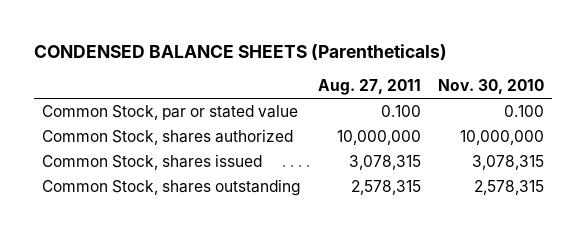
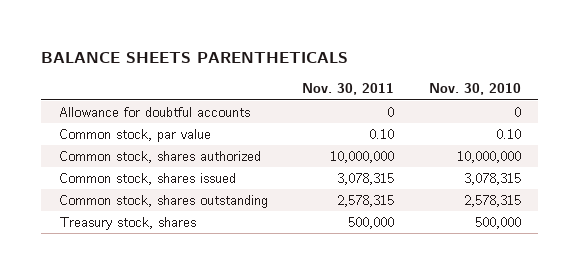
[34,43,448,60] CONDENSED BALANCE SHEETS (Parentheticals) -> [41,52,349,64] BALANCE SHEETS PARENTHETICALS
[318,79,422,96] Aug. 27, 2011 -> none
none -> [302,83,395,96] Nov. 30, 2011
none -> [58,107,250,118] Allowance for doubtful accounts
[42,105,299,121] Common Stock, par or stated value -> [58,129,211,143] Common stock, par value
[504,105,545,118] 0.100 -> [495,129,521,140] 0.10
[42,129,294,146] Common Stock, shares authorized -> [58,151,261,164] Common stock, shares authorized
[42,154,263,171] Common Stock, shares issued -> [58,173,236,186] Common stock, shares issued
[42,179,302,197] Common Stock, shares outstanding -> [58,195,268,209] Common stock, shares outstanding
none -> [58,217,196,231] Treasury stock, shares

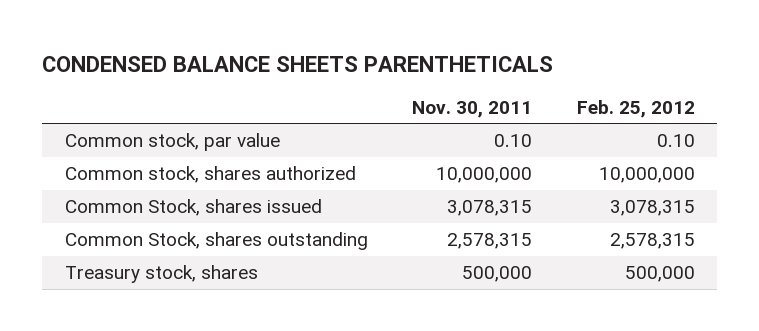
[41,52,349,64] BALANCE SHEETS PARENTHETICALS -> [42,55,554,72] CONDENSED BALANCE SHEETS PARENTHETICALS
[428,83,521,96] Nov. 30, 2010 -> none
none -> [576,99,695,118] Feb. 25, 2012
[58,107,250,118] Allowance for doubtful accounts -> none
[58,173,236,186] Common stock, shares issued -> [64,199,322,217] Common Stock, shares issued
[58,195,268,209] Common stock, shares outstanding -> [64,232,368,251] Common Stock, shares outstanding

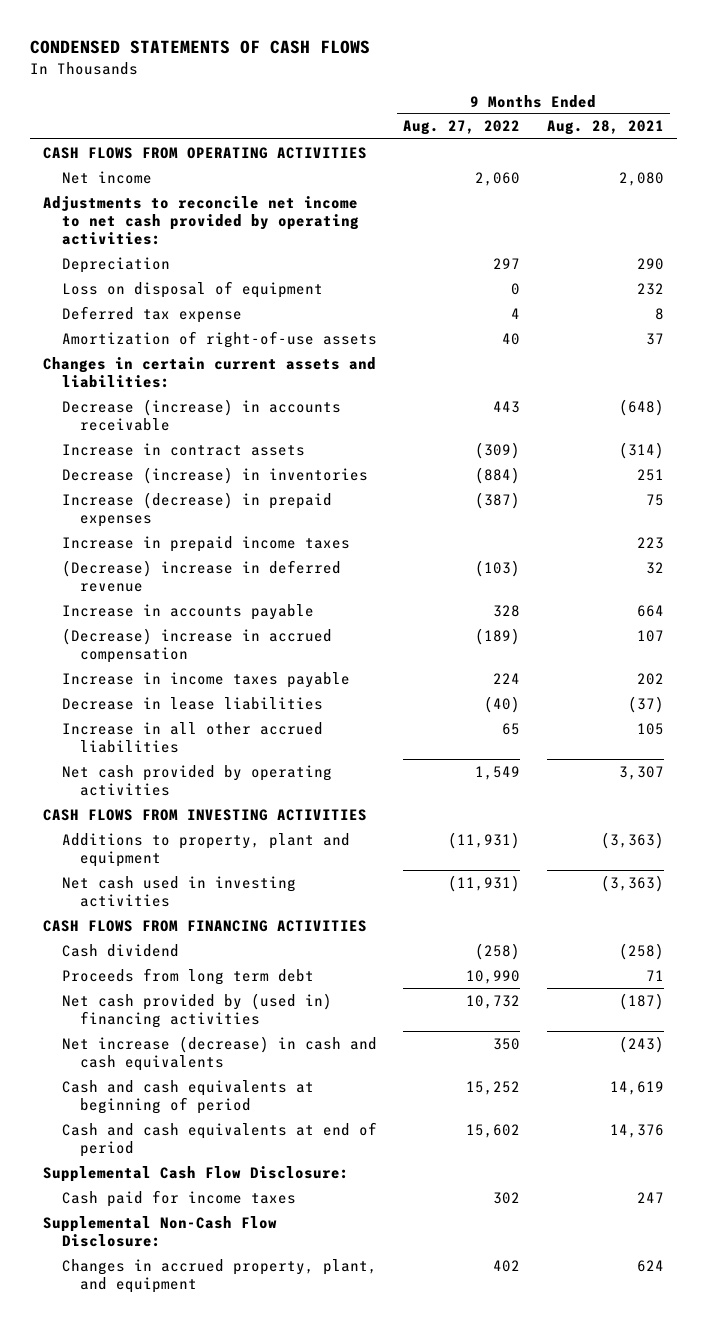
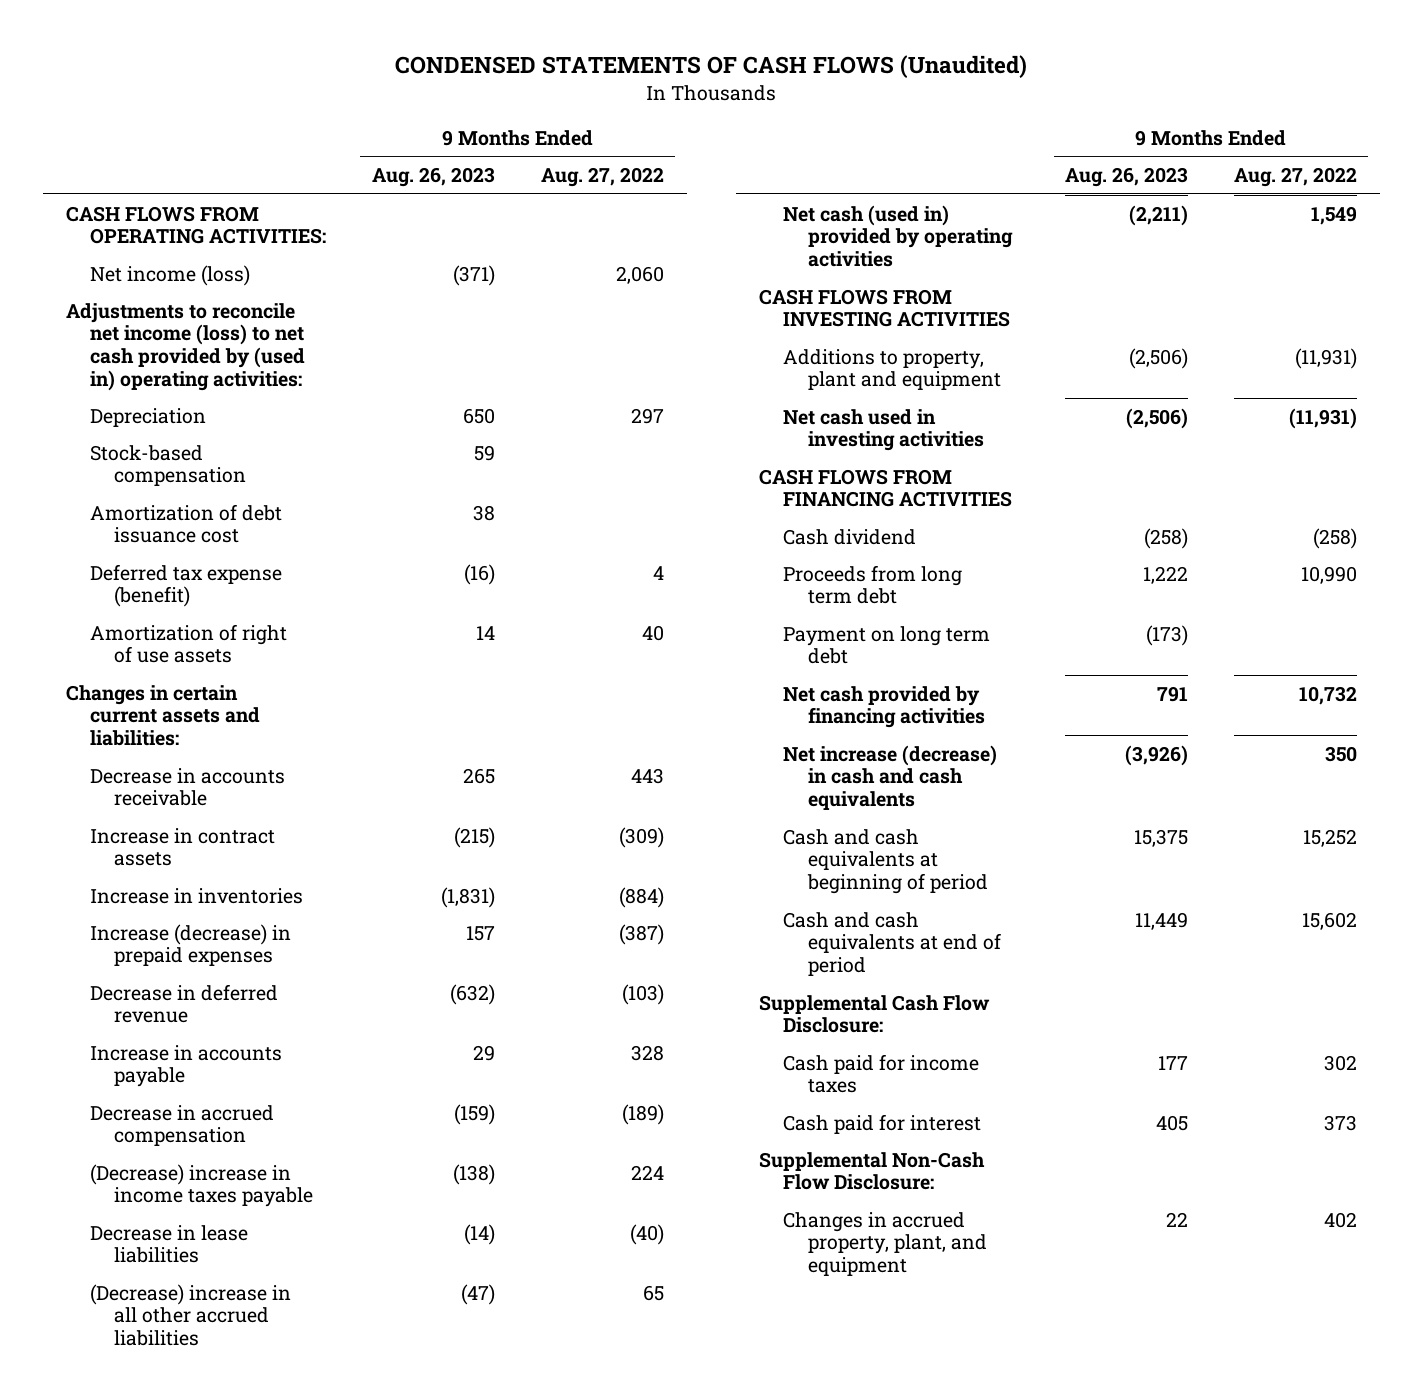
[29,40,370,55] CONDENSED STATEMENTS OF CASH FLOWS -> [395,55,1028,79] CONDENSED STATEMENTS OF CASH FLOWS (Unaudited)
[546,120,664,136] Aug. 28, 2021 -> none
none -> [371,167,495,188] Aug. 26, 2023
[42,146,367,159] CASH FLOWS FROM OPERATING ACTIVITIES -> [65,205,326,245] CASH FLOWS FROM OPERATING ACTIVITIES:
[61,170,152,184] Net income -> [89,264,250,286] Net income (loss)
[42,195,359,246] Adjustments to reconcile net income to net cash provided by operating activities: -> [65,302,305,391] Adjustments to reconcile net income (loss) to net cash provided by (used in) operating activities:
[61,280,323,298] Loss on disposal of equipment -> none
none -> [89,444,247,487] Stock-based compensation
none -> [89,503,282,544] Amortization of debt issuance cost
[61,305,242,323] Deferred tax expense -> [89,563,282,608] Deferred tax expense (benefit)
[61,330,377,348] Amortization of right-of-use assets -> [89,623,287,664] Amortization of right of use assets
[61,398,341,431] Decrease (increase) in accounts receivable -> [89,767,285,807] Decrease in accounts receivable
[61,466,368,484] Decrease (increase) in inventories -> [89,887,303,904] Increase in inventories
[61,535,350,552] Increase in prepaid income taxes -> none
[61,559,341,592] (Decrease) increase in deferred revenue -> [89,983,278,1024] Decrease in deferred revenue
[61,627,332,663] (Decrease) increase in accrued compensation -> [89,1104,274,1147] Decrease in accrued compensation
[61,671,350,688] Increase in income taxes payable -> [89,1163,314,1208] (Decrease) increase in income taxes payable
[61,721,323,753] Increase in all other accrued liabilities -> [89,1283,291,1347] (Decrease) increase in all other accrued liabilities
[61,764,332,796] Net cash provided by operating activities -> [783,204,1013,268] Net cash (used in) provided by operating activities
none -> [783,625,991,665] Payment on long term debt
[61,992,332,1028] Net cash provided by (used in) financing activities -> [783,685,985,729] Net cash provided by financing activities
none -> [783,1113,982,1134] Cash paid for interest

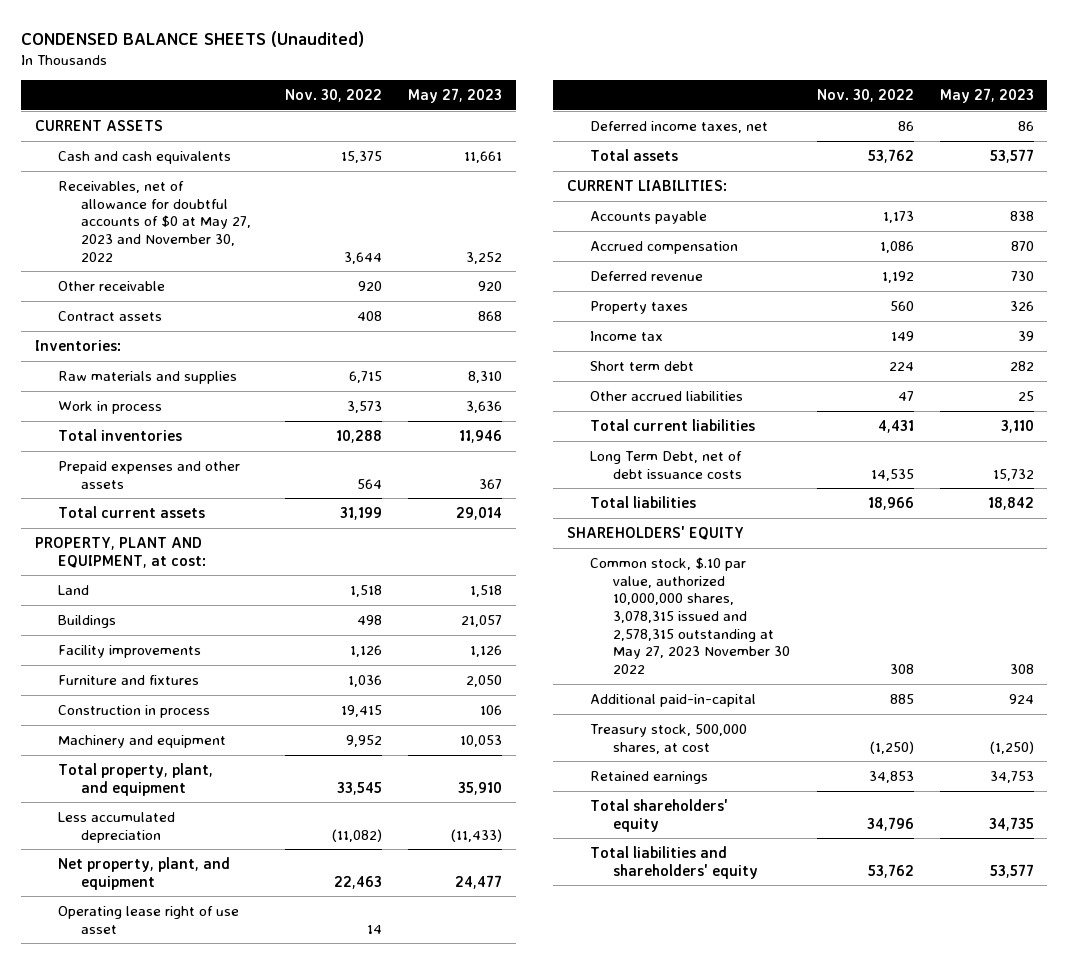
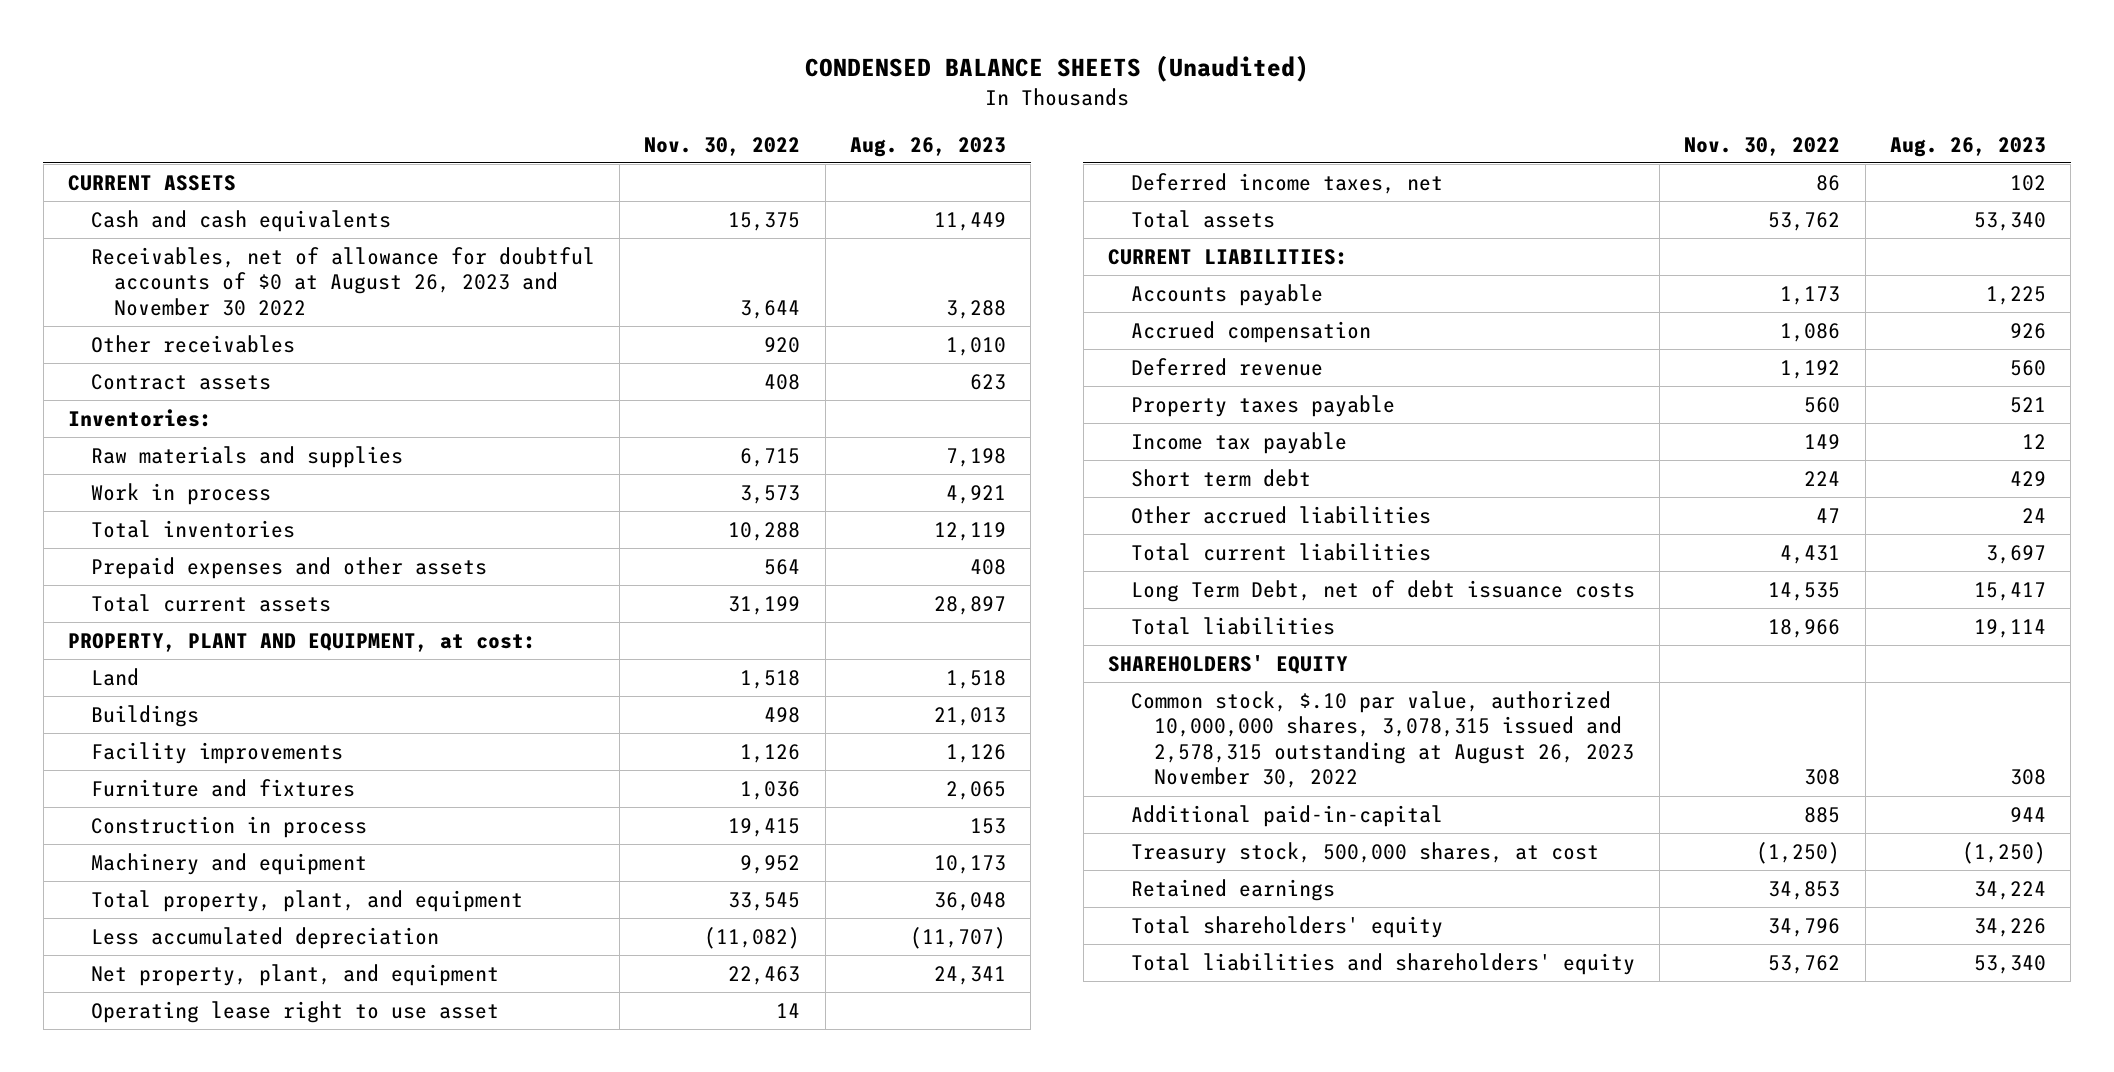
[408,88,503,104] May 27, 2023 -> none
none -> [849,136,1006,157] Aug. 26, 2023
[57,180,252,262] Receivables, net of allowance for doubtful accounts of $0 at May 27, 2023 and November 30, 2022 -> [90,246,595,316] Receivables, net of allowance for doubtful accounts of $0 at August 26, 2023 and November 30 2022
[57,280,165,291] Other receivable -> [90,334,295,353] Other receivables
[57,905,239,934] Operating lease right of use asset -> [90,1000,499,1023] Operating lease right to use asset
[589,300,688,314] Property taxes -> [1130,394,1395,417] Property taxes payable
[589,330,663,341] Income tax -> [1130,431,1347,454] Income tax payable
[589,556,790,675] Common stock, $.10 par value, authorized 10,000,000 shares, 3,078,315 issued and 2,578,315 outstanding at May 27, 2023 November 30 2022 -> [1130,690,1634,789] Common stock, $.10 par value, authorized 10,000,000 shares, 3,078,315 issued and 2,578,315 outstanding at August 26, 2023 November 30, 2022

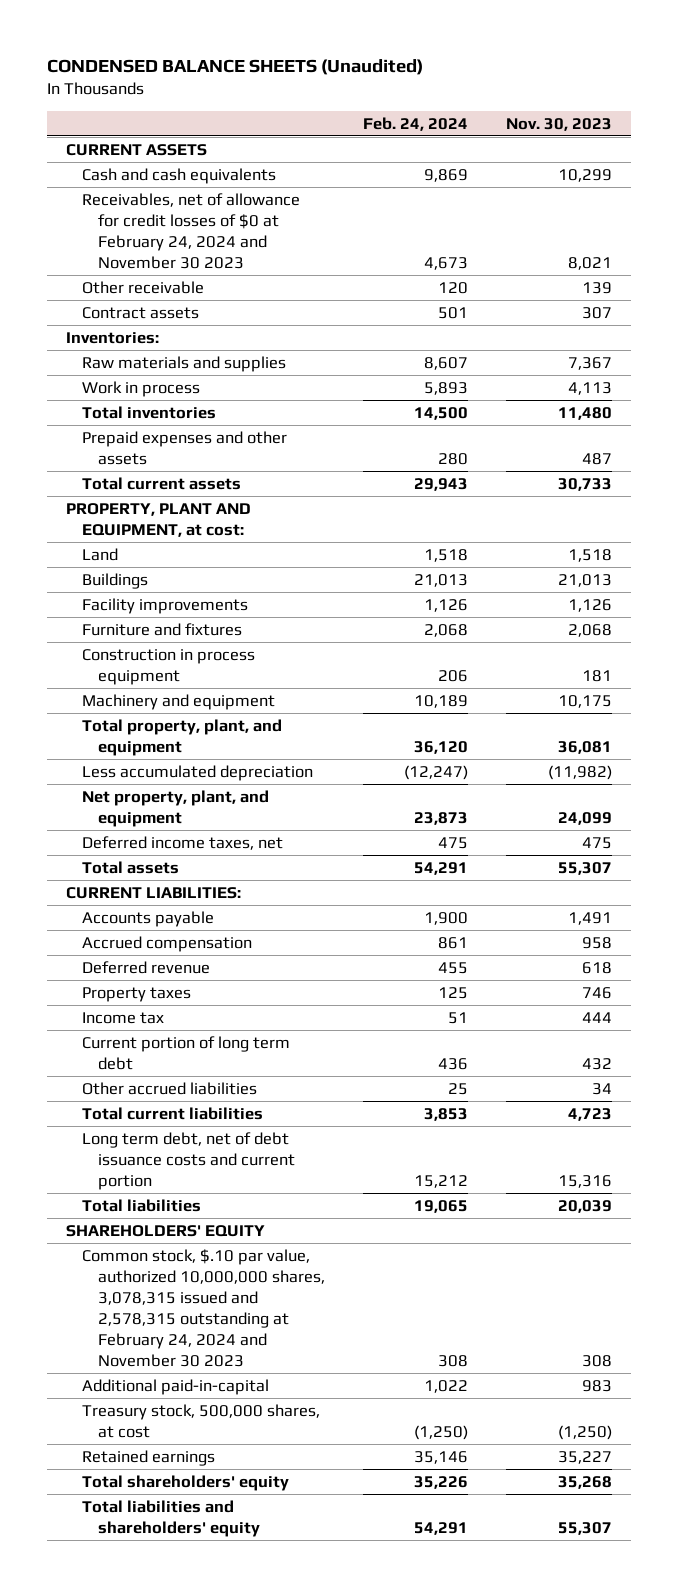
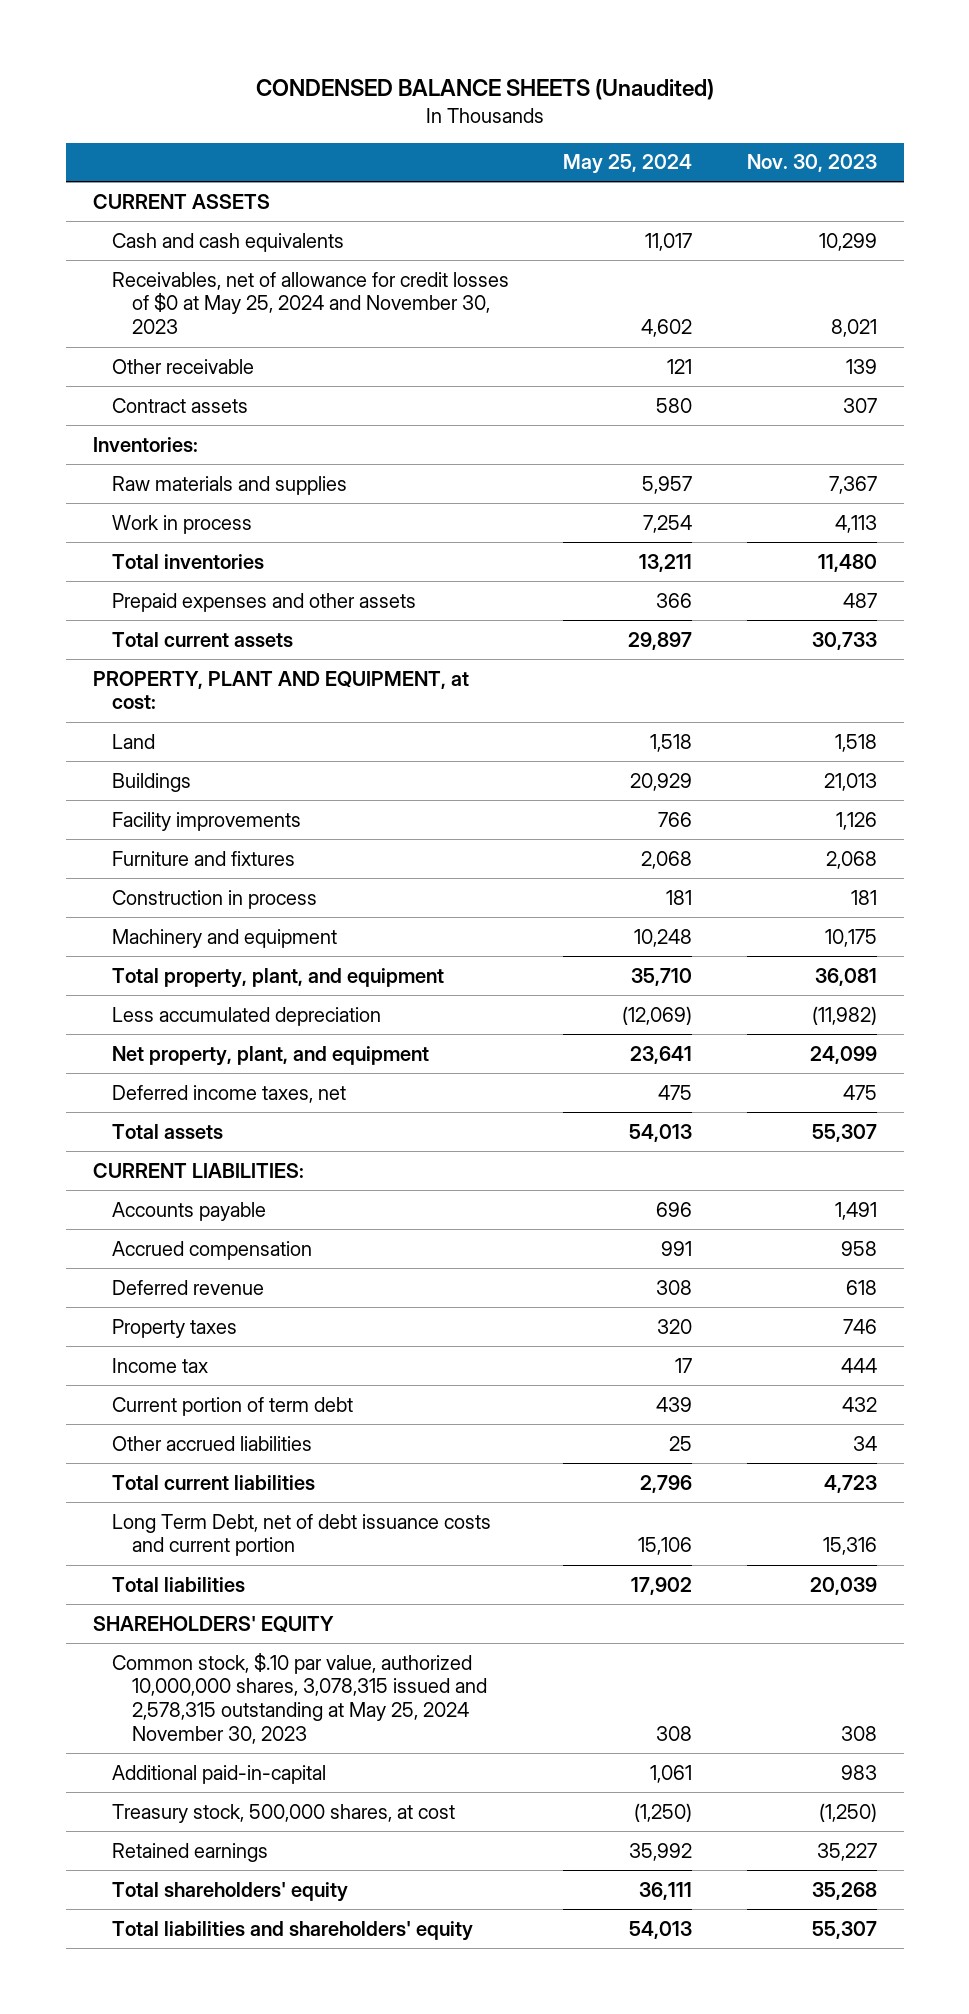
[362,116,468,131] Feb. 24, 2024 -> none
none -> [563,154,693,175] May 25, 2024
[81,193,300,270] Receivables, net of allowance for credit losses of $0 at February 24, 2024 and November 30 2023 -> [112,271,510,335] Receivables, net of allowance for credit losses of $0 at May 25, 2024 and November 30, 2023
[81,649,255,686] Construction in process equipment -> [112,889,318,909] Construction in process
[81,1036,290,1071] Current portion of long term debt -> [112,1396,354,1416] Current portion of term debt
[81,1132,295,1191] Long term debt, net of debt issuance costs and current portion -> [112,1513,492,1557] Long Term Debt, net of debt issuance costs and current portion
[81,1249,325,1368] Common stock, $.10 par value, authorized 10,000,000 shares, 3,078,315 issued and 2,578,315 outstanding at February 24, 2024 and November 30 2023 -> [112,1652,487,1745] Common stock, $.10 par value, authorized 10,000,000 shares, 3,078,315 issued and 2,578,315 outstanding at May 25, 2024 November 30, 2023

